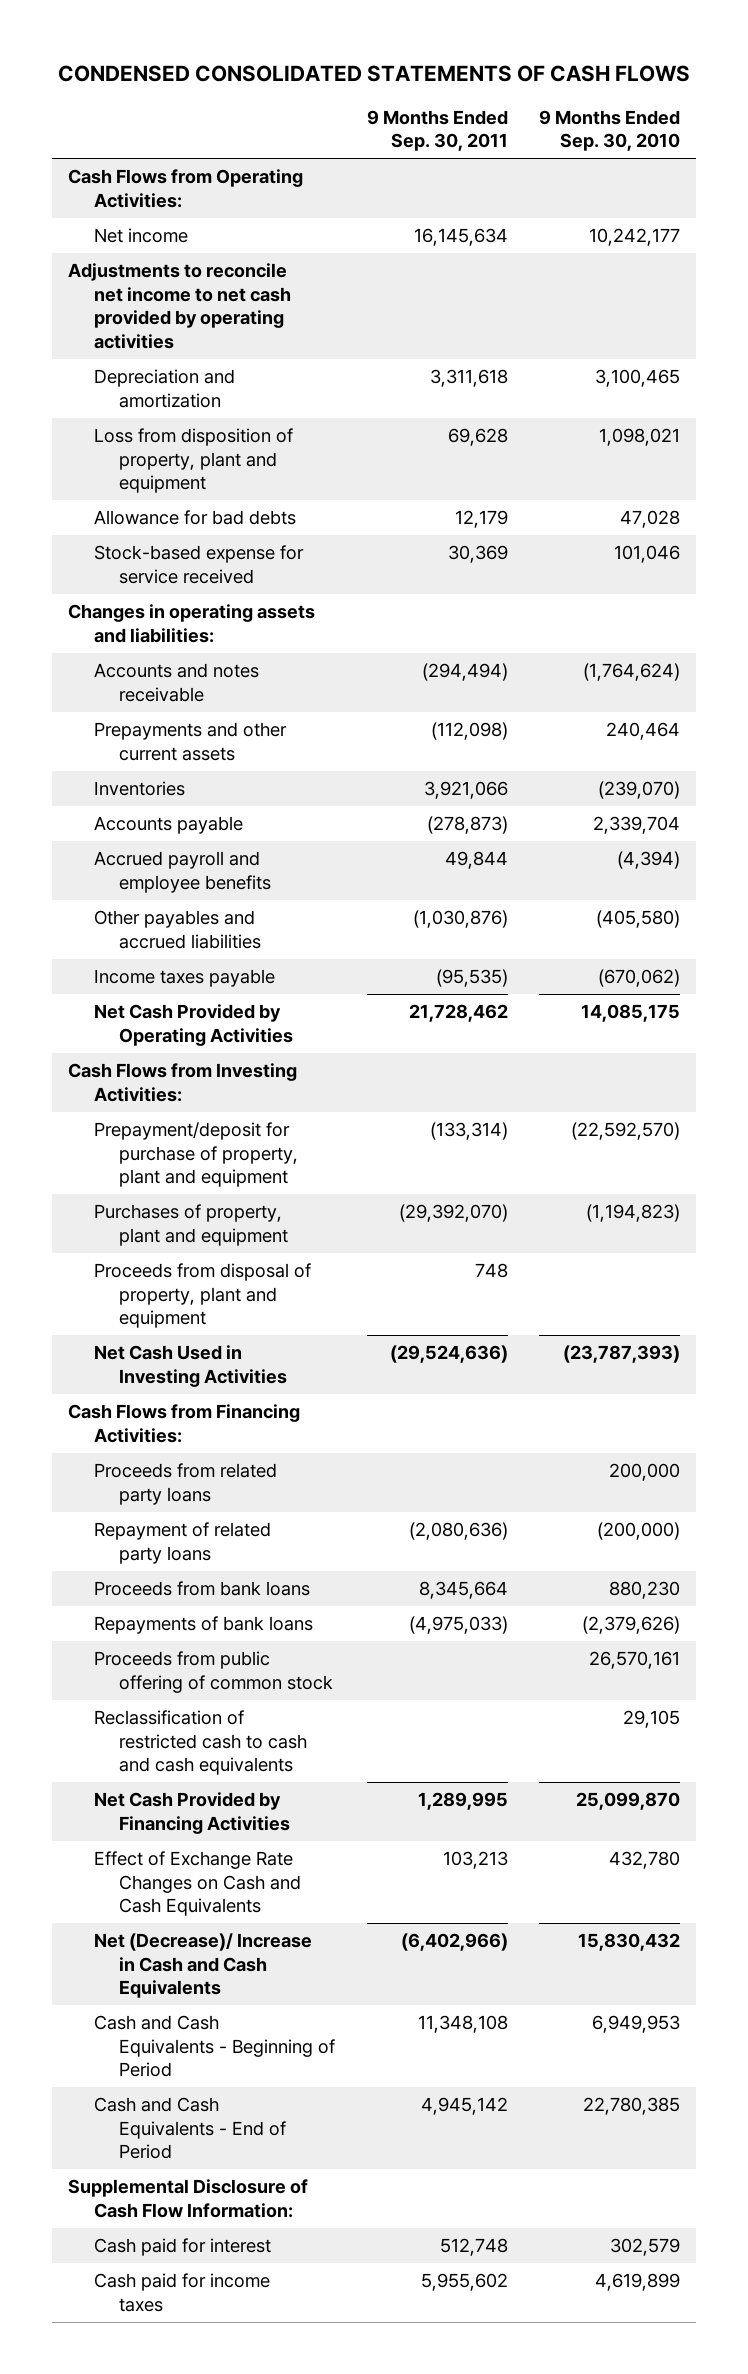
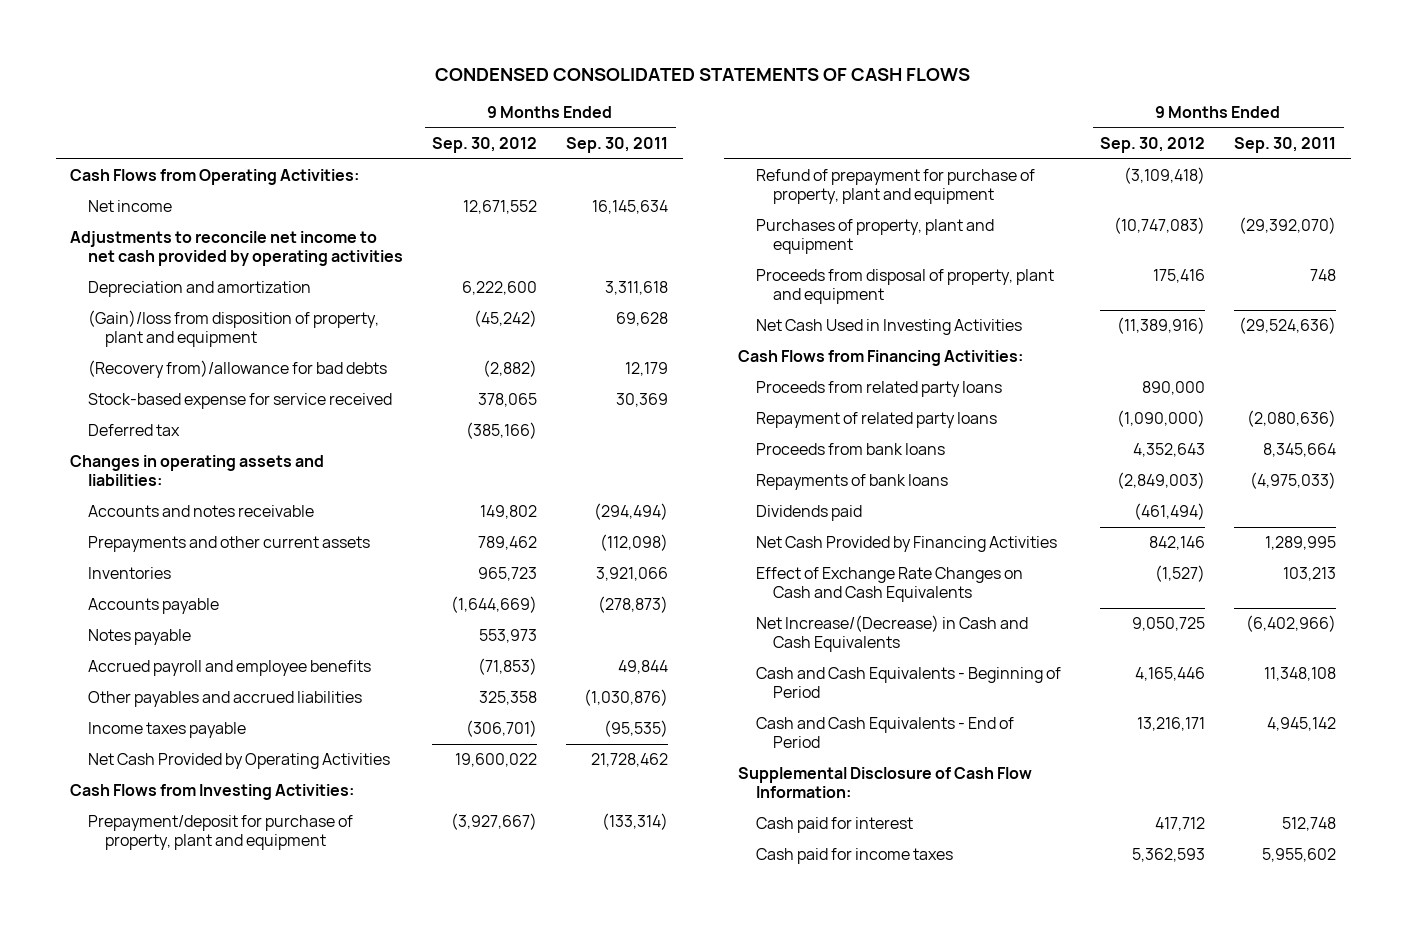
[539,109,681,152] 9 Months Ended Sep. 30, 2010 -> none
none -> [431,137,537,154] Sep. 30, 2012
[93,428,293,494] Loss from disposition of property, plant and equipment -> [87,310,379,348] (Gain)/loss from disposition of property, plant and equipment
[93,510,296,526] Allowance for bad debts -> [87,360,387,379] (Recovery from)/allowance for bad debts
none -> [87,424,180,437] Deferred tax
none -> [87,629,191,646] Notes payable
none -> [755,169,1035,205] Refund of prepayment for purchase of property, plant and equipment
[93,1651,334,1693] Proceeds from public offering of common stock -> none
[93,1710,308,1776] Reclassification of restricted cash to cash and cash equivalents -> none
none -> [755,505,862,522] Dividends paid
[93,1933,312,1999] Net (Decrease)/ Increase in Cash and Cash Equivalents -> [755,615,1028,653] Net Increase/(Decrease) in Cash and Cash Equivalents

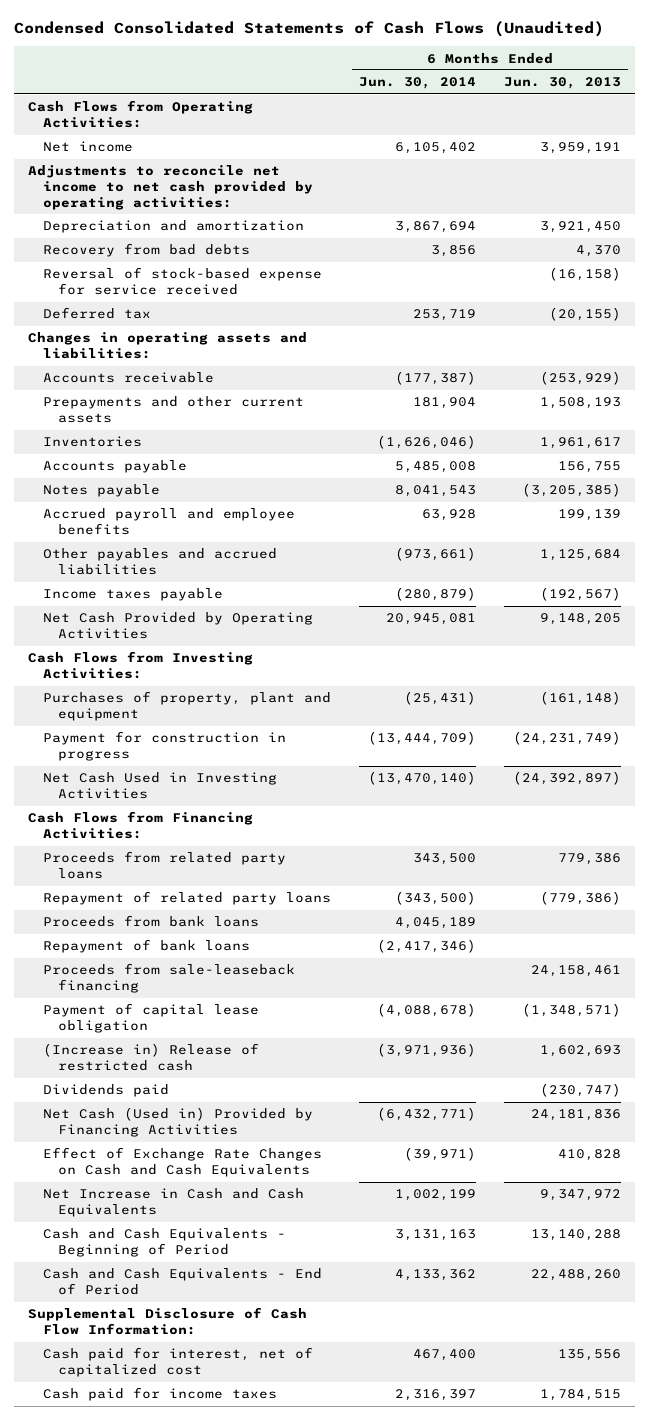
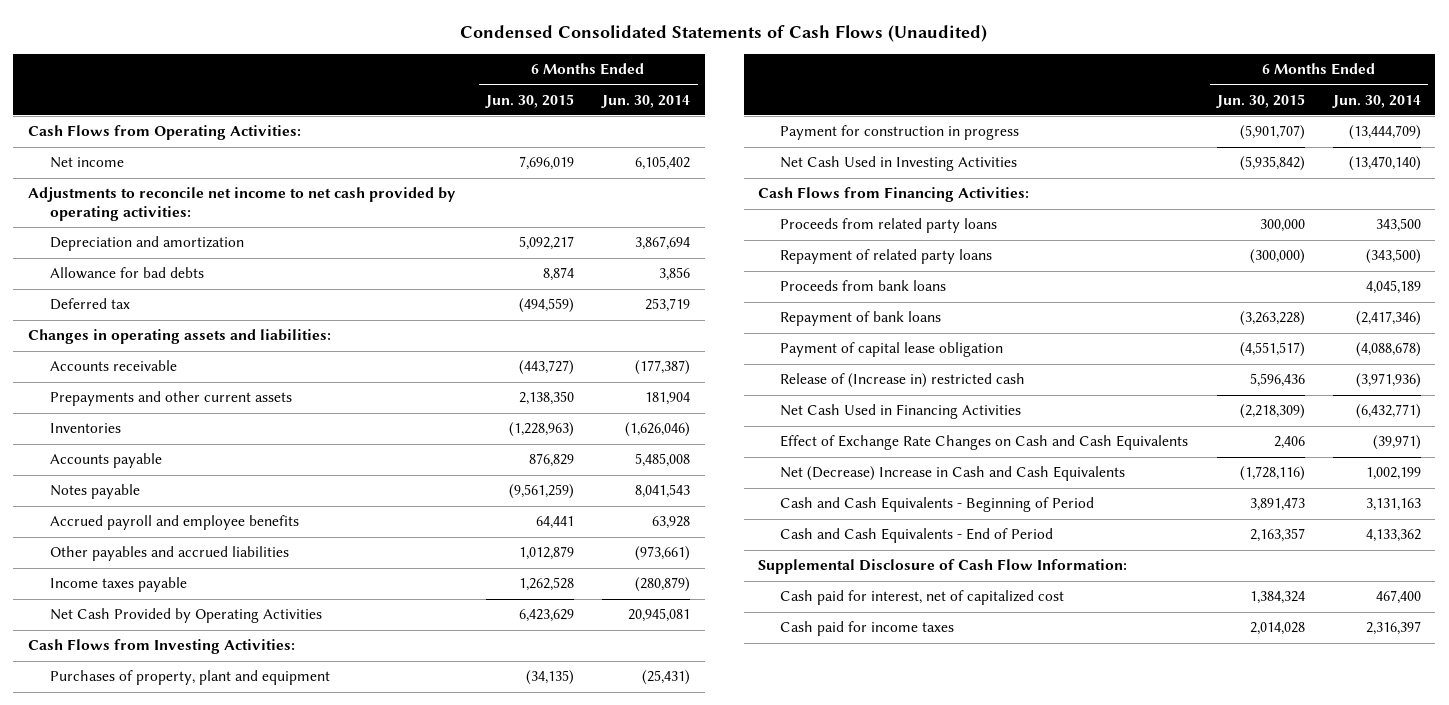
[504,77,622,90] Jun. 30, 2013 -> none
none -> [485,93,575,108] Jun. 30, 2015
[42,267,322,296] Reversal of stock-based expense for service received -> none
[42,243,250,258] Recovery from bad debts -> [49,267,204,280] Allowance for bad debts
[42,963,295,994] Proceeds from sale-leaseback financing -> none
[42,1084,169,1098] Dividends paid -> none
[42,1043,259,1072] (Increase in) Release of restricted cash -> [780,373,1026,389] Release of (Increase in) restricted cash
[42,1107,313,1138] Net Cash (Used in) Provided by Financing Activities -> [780,404,1022,420] Net Cash Used in Financing Activities
[42,1188,304,1218] Net Increase in Cash and Cash Equivalents -> [780,466,1126,482] Net (Decrease) Increase in Cash and Cash Equivalents

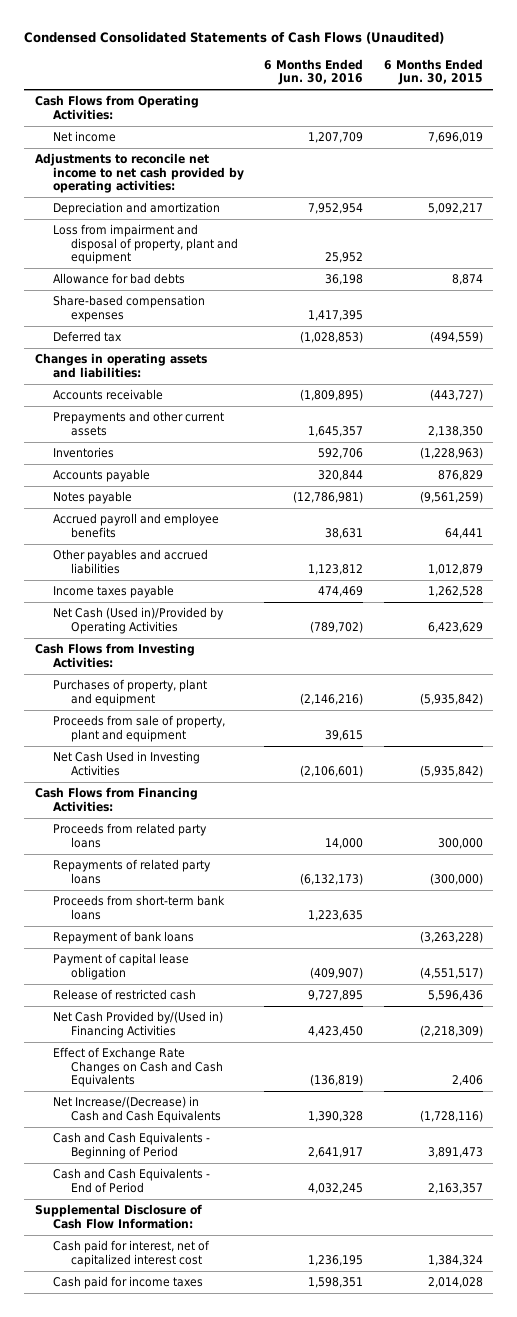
[601,94,691,108] Jun. 30, 2014 -> none
none -> [264,58,364,86] 6 Months Ended Jun. 30, 2016
none -> [52,224,238,265] Loss from impairment and disposal of property, plant and equipment
none -> [52,295,205,322] Share-based compensation expenses
[49,608,322,624] Net Cash Provided by Operating Activities -> [52,607,224,634] Net Cash (Used in)/Provided by Operating Activities
[780,125,1020,141] Payment for construction in progress -> none
[526,670,575,686] (34,135) -> [419,692,483,705] (5,935,842)
none -> [52,715,225,742] Proceeds from sale of property, plant and equipment
[780,249,993,265] Repayment of related party loans -> [52,859,211,884] Repayments of related party loans
[780,280,947,292] Proceeds from bank loans -> [52,895,225,920] Proceeds from short-term bank loans
[780,373,1026,389] Release of (Increase in) restricted cash -> [52,989,196,1001] Release of restricted cash
[780,404,1022,420] Net Cash Used in Financing Activities -> [52,1011,223,1038] Net Cash Provided by/(Used in) Financing Activities
[780,466,1126,482] Net (Decrease) Increase in Cash and Cash Equivalents -> [52,1096,221,1123] Net Increase/(Decrease) in Cash and Cash Equivalents
[780,590,1065,606] Cash paid for interest, net of capitalized cost -> [52,1240,210,1267] Cash paid for interest, net of capitalized interest cost

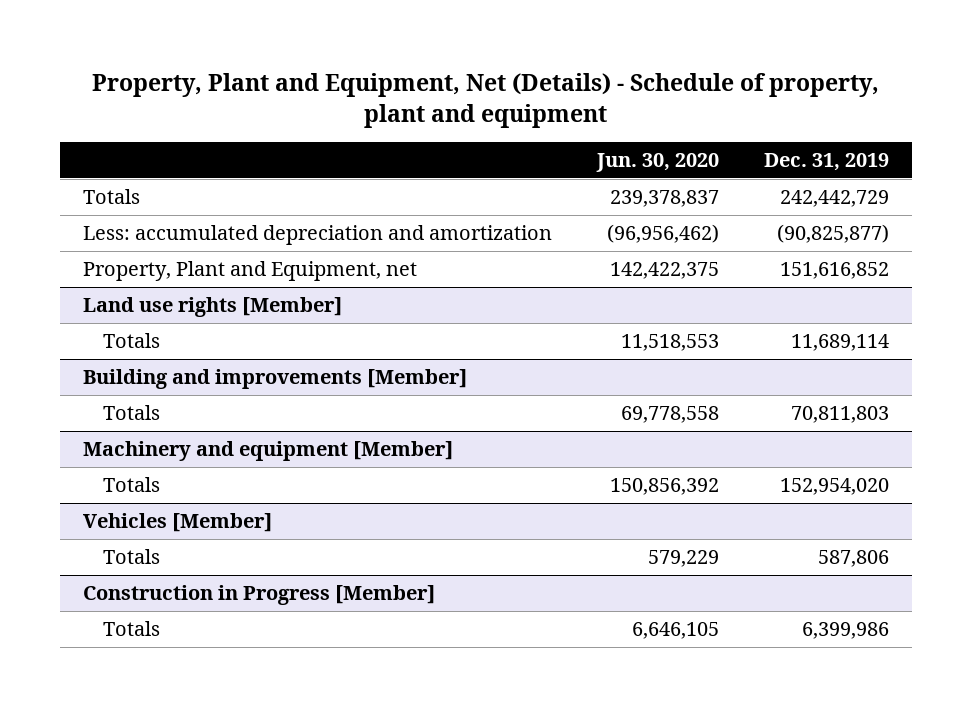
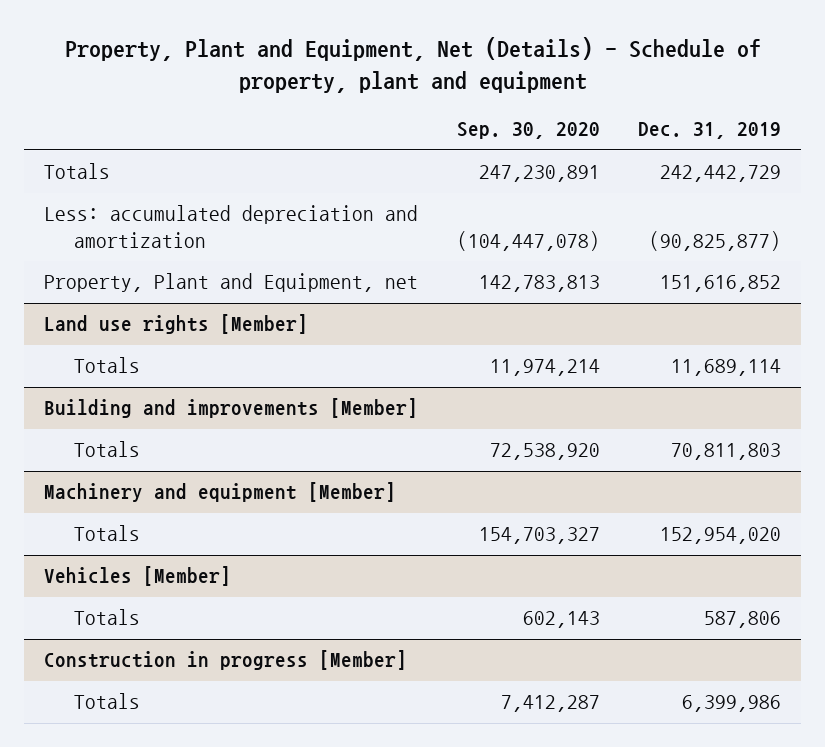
[595,152,719,172] Jun. 30, 2020 -> none
none -> [456,122,600,140] Sep. 30, 2020
[82,585,435,606] Construction in Progress [Member] -> [43,650,407,671] Construction in progress [Member]

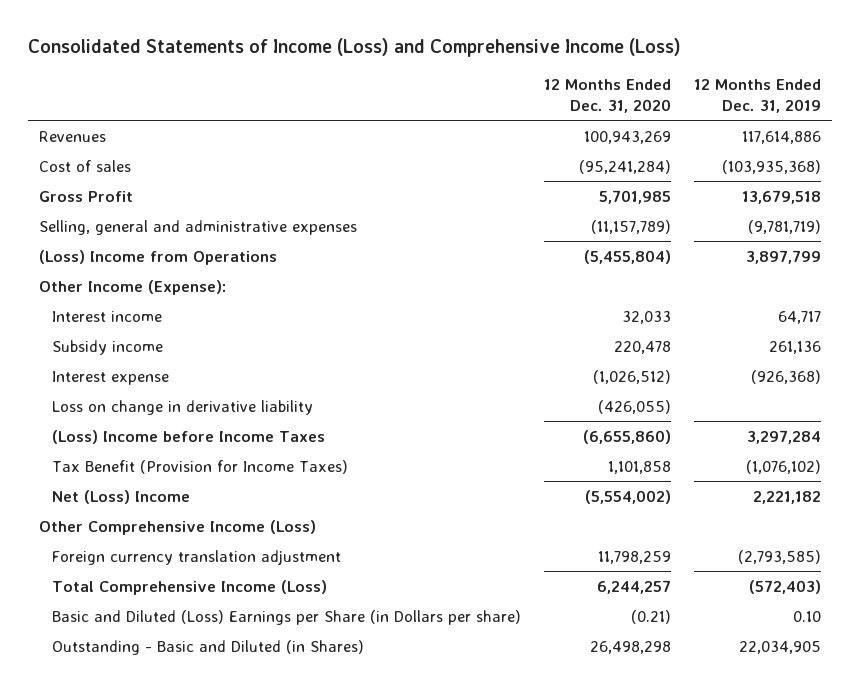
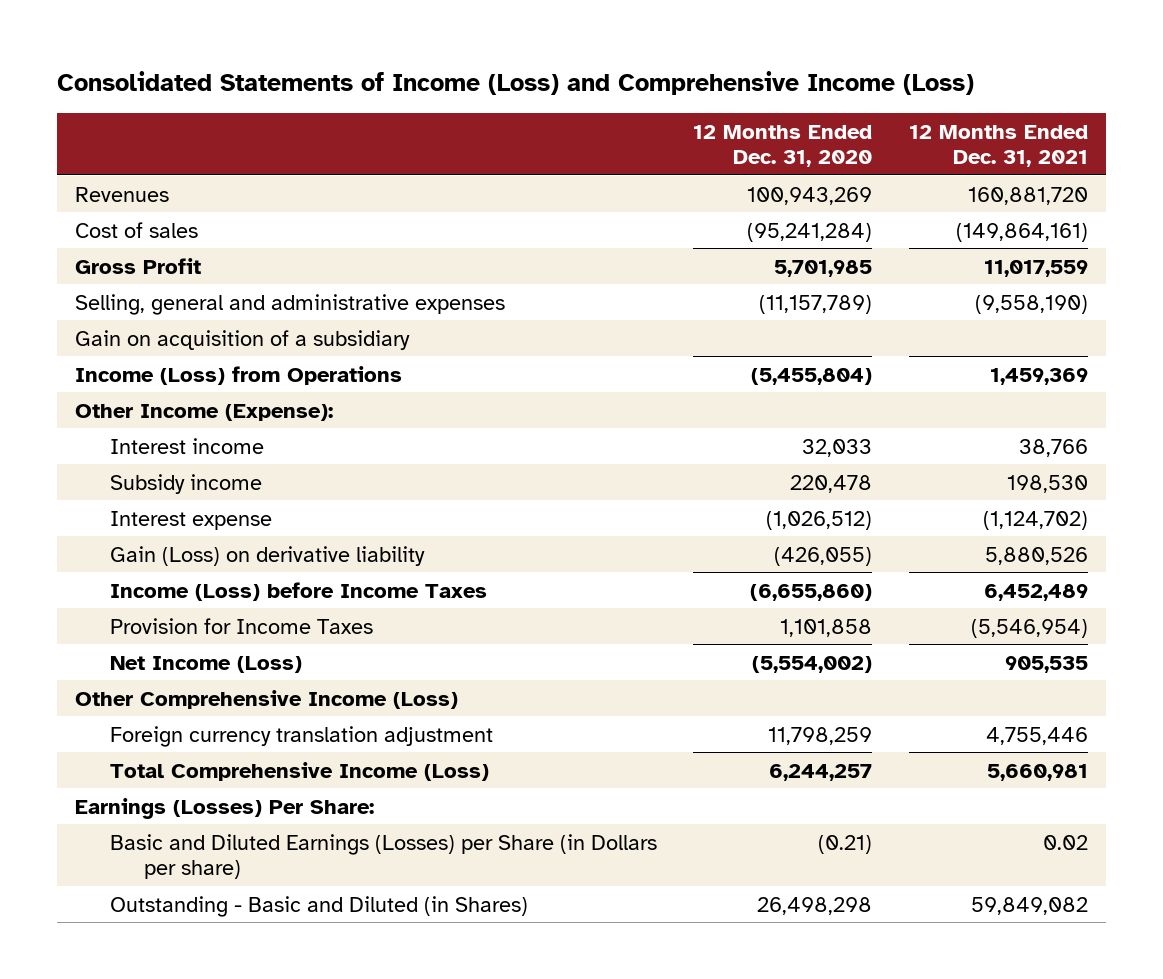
[694,79,822,114] 12 Months Ended Dec. 31, 2019 -> none
none -> [908,124,1088,168] 12 Months Ended Dec. 31, 2021
none -> [75,329,411,350] Gain on acquisition of a subsidiary
[38,249,277,265] (Loss) Income from Operations -> [75,365,403,385] Income (Loss) from Operations
[52,399,314,415] Loss on change in derivative liability -> [109,545,425,566] Gain (Loss) on derivative liability
[52,429,326,444] (Loss) Income before Income Taxes -> [109,581,487,601] Income (Loss) before Income Taxes
[52,459,349,474] Tax Benefit (Provision for Income Taxes) -> [109,617,373,634] Provision for Income Taxes
[52,489,191,504] Net (Loss) Income -> [109,655,302,673] Net Income (Loss)
none -> [75,797,375,819] Earnings (Losses) Per Share:
[52,609,522,625] Basic and Diluted (Loss) Earnings per Share (in Dollars per share) -> [109,833,657,880] Basic and Diluted Earnings (Losses) per Share (in Dollars per share)

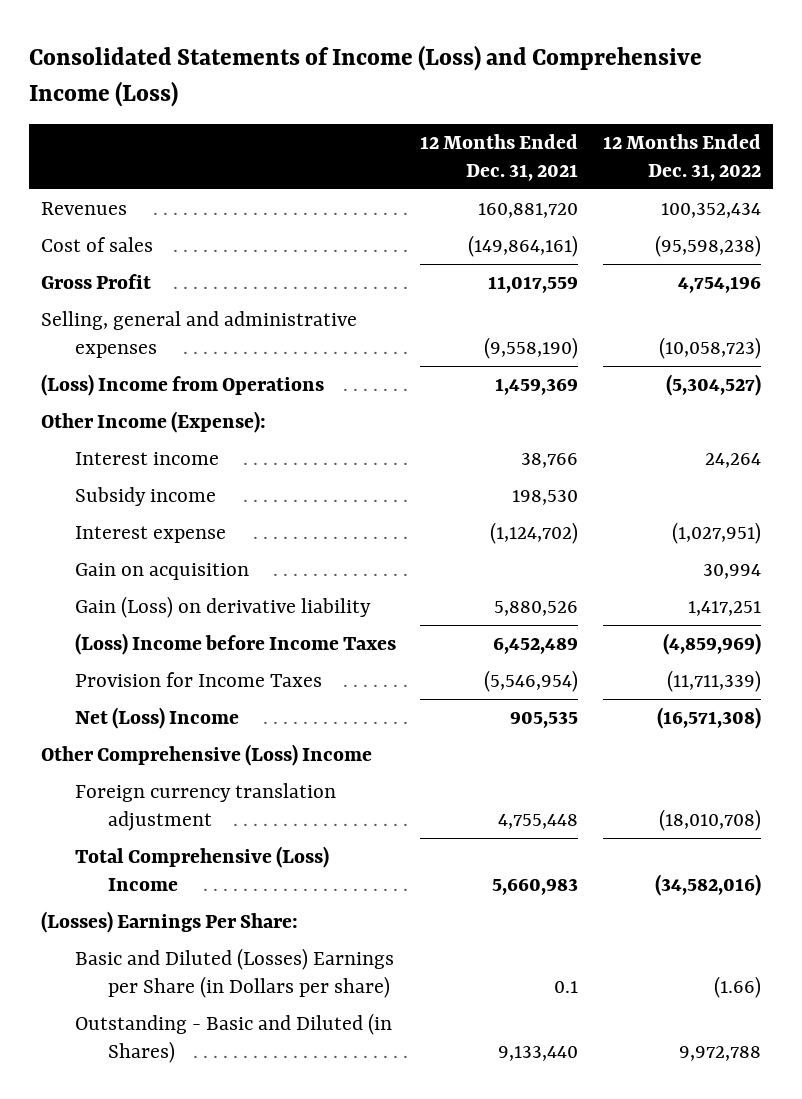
[693,124,873,168] 12 Months Ended Dec. 31, 2020 -> none
none -> [602,133,761,181] 12 Months Ended Dec. 31, 2022
[75,329,411,350] Gain on acquisition of a subsidiary -> none
[75,365,403,385] Income (Loss) from Operations -> [41,373,325,396] (Loss) Income from Operations
none -> [74,562,249,580] Gain on acquisition
[109,581,487,601] Income (Loss) before Income Taxes -> [74,632,396,655] (Loss) Income before Income Taxes
[109,655,302,673] Net Income (Loss) -> [74,706,239,729] Net (Loss) Income
[75,689,459,709] Other Comprehensive Income (Loss) -> [41,743,373,766] Other Comprehensive (Loss) Income
[985,726,1088,745] 4,755,446 -> [498,813,579,829] 4,755,448
[109,761,489,781] Total Comprehensive Income (Loss) -> [74,845,329,891] Total Comprehensive (Loss) Income
[986,763,1088,781] 5,660,981 -> [492,877,579,895] 5,660,983
[75,797,375,819] Earnings (Losses) Per Share: -> [41,910,299,933] (Losses) Earnings Per Share:
[109,833,657,880] Basic and Diluted Earnings (Losses) per Share (in Dollars per share) -> [74,947,394,998] Basic and Diluted (Losses) Earnings per Share (in Dollars per share)
[1042,834,1088,850] 0.02 -> [554,980,579,993] 0.1
[970,896,1088,915] 59,849,082 -> [498,1045,579,1061] 9,133,440

